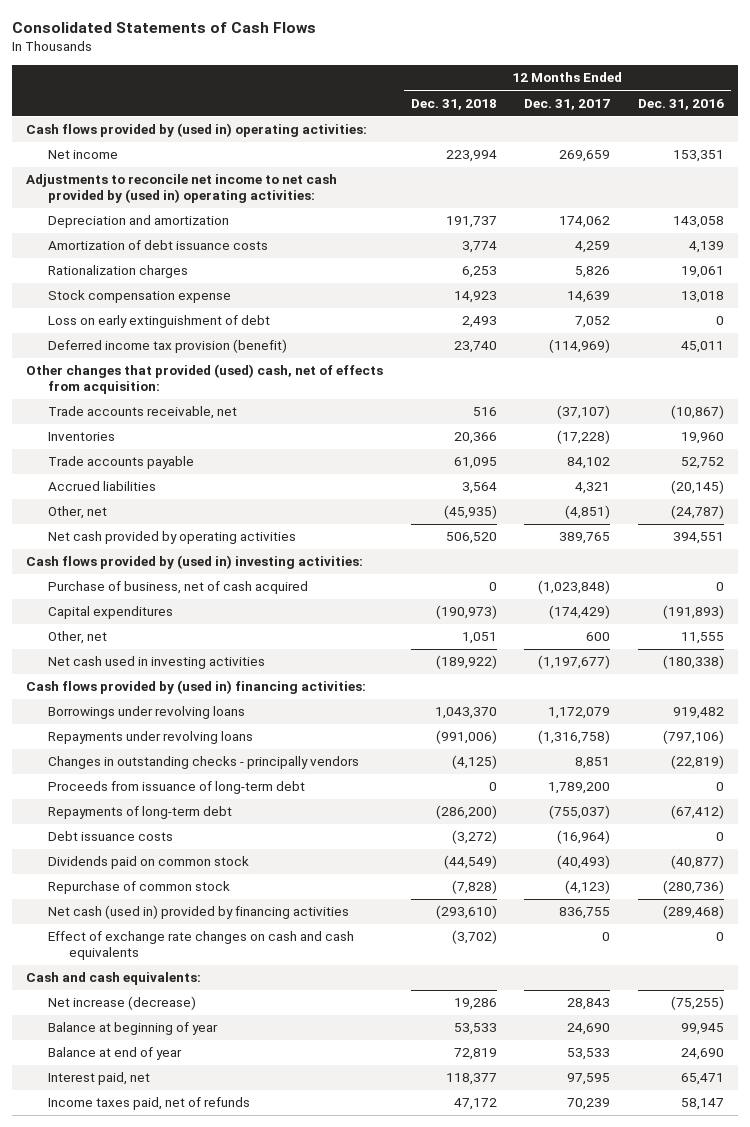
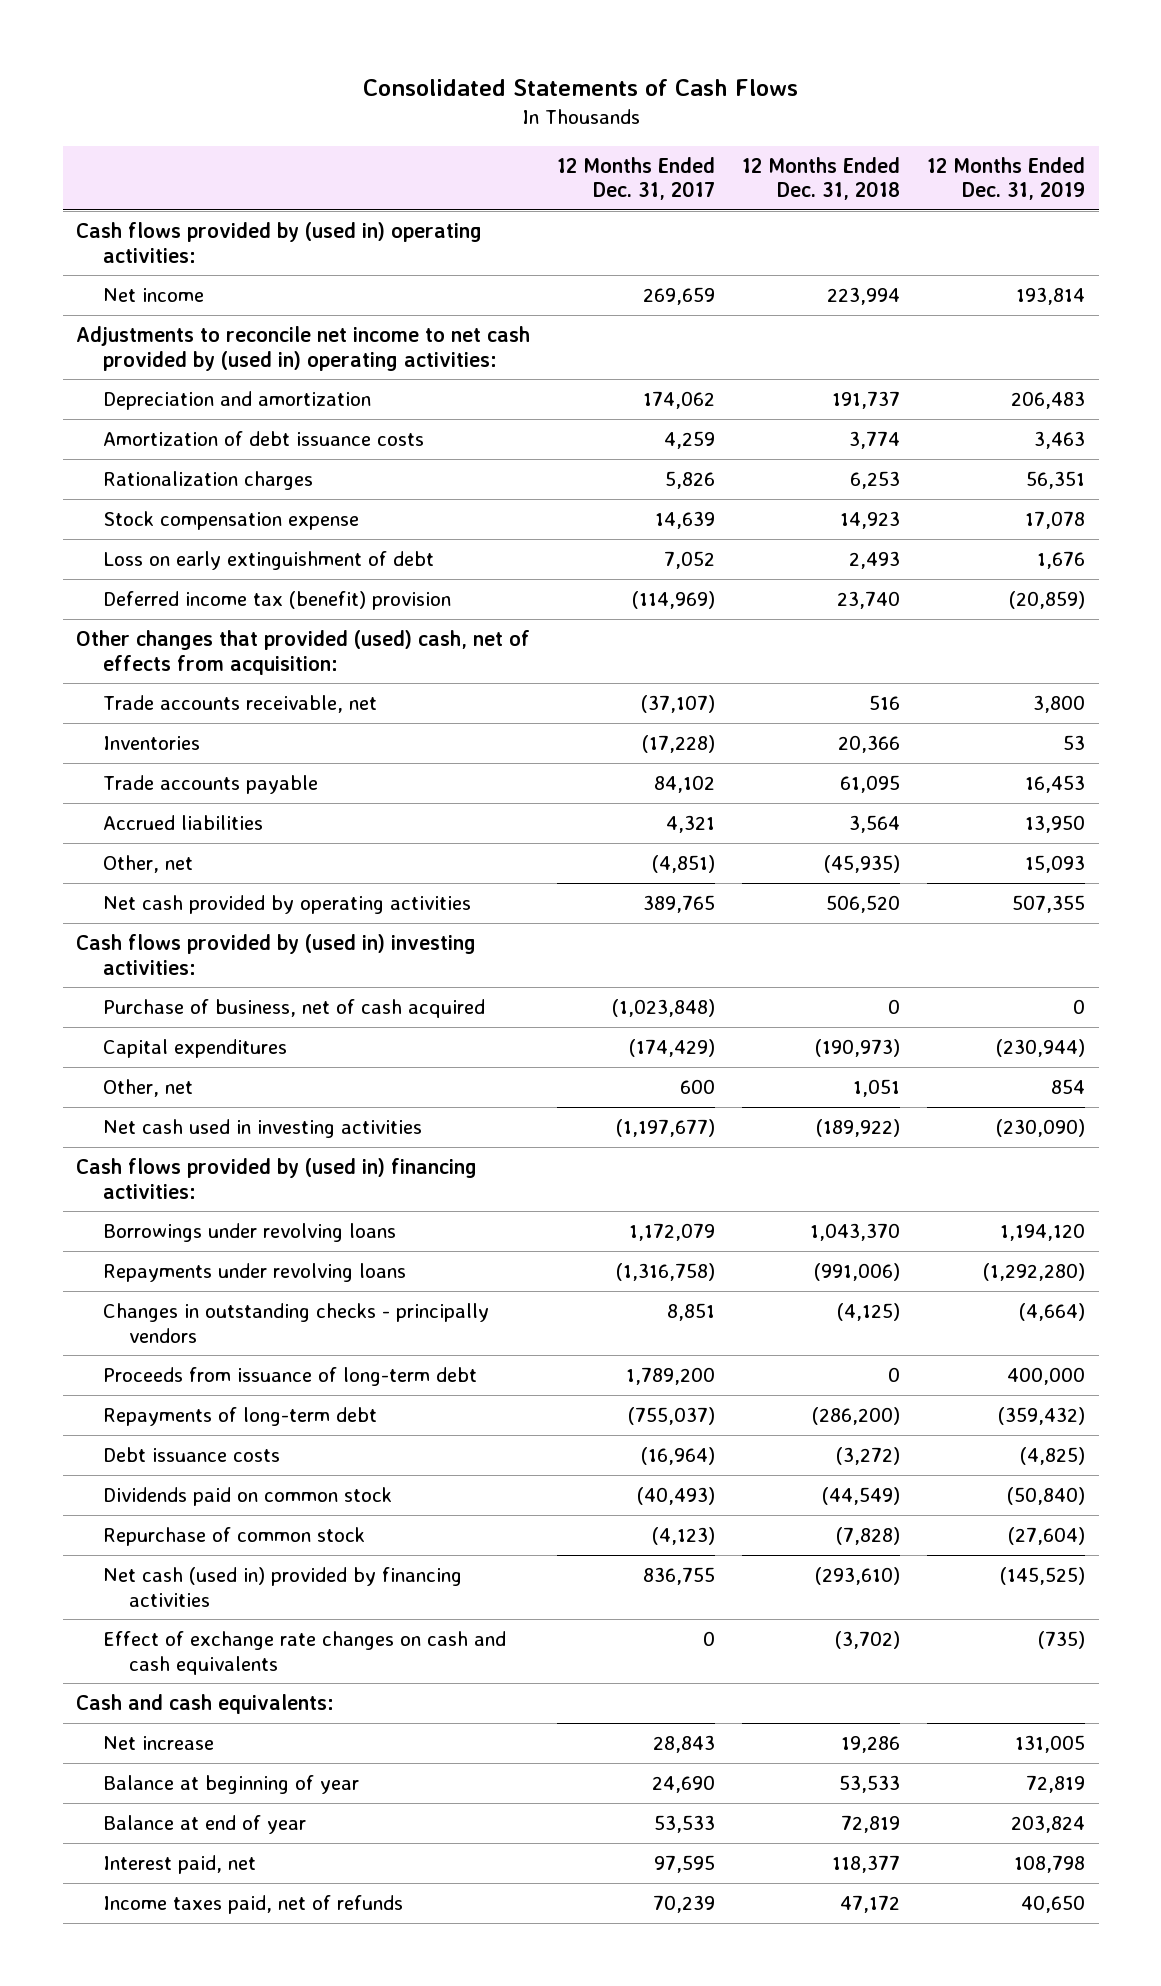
[637,98,724,110] Dec. 31, 2016 -> none
none -> [927,156,1086,201] 12 Months Ended Dec. 31, 2019
[47,339,287,354] Deferred income tax provision (benefit) -> [102,591,451,611] Deferred income tax (benefit) provision
[47,996,196,1011] Net increase (decrease) -> [102,1736,214,1751] Net increase

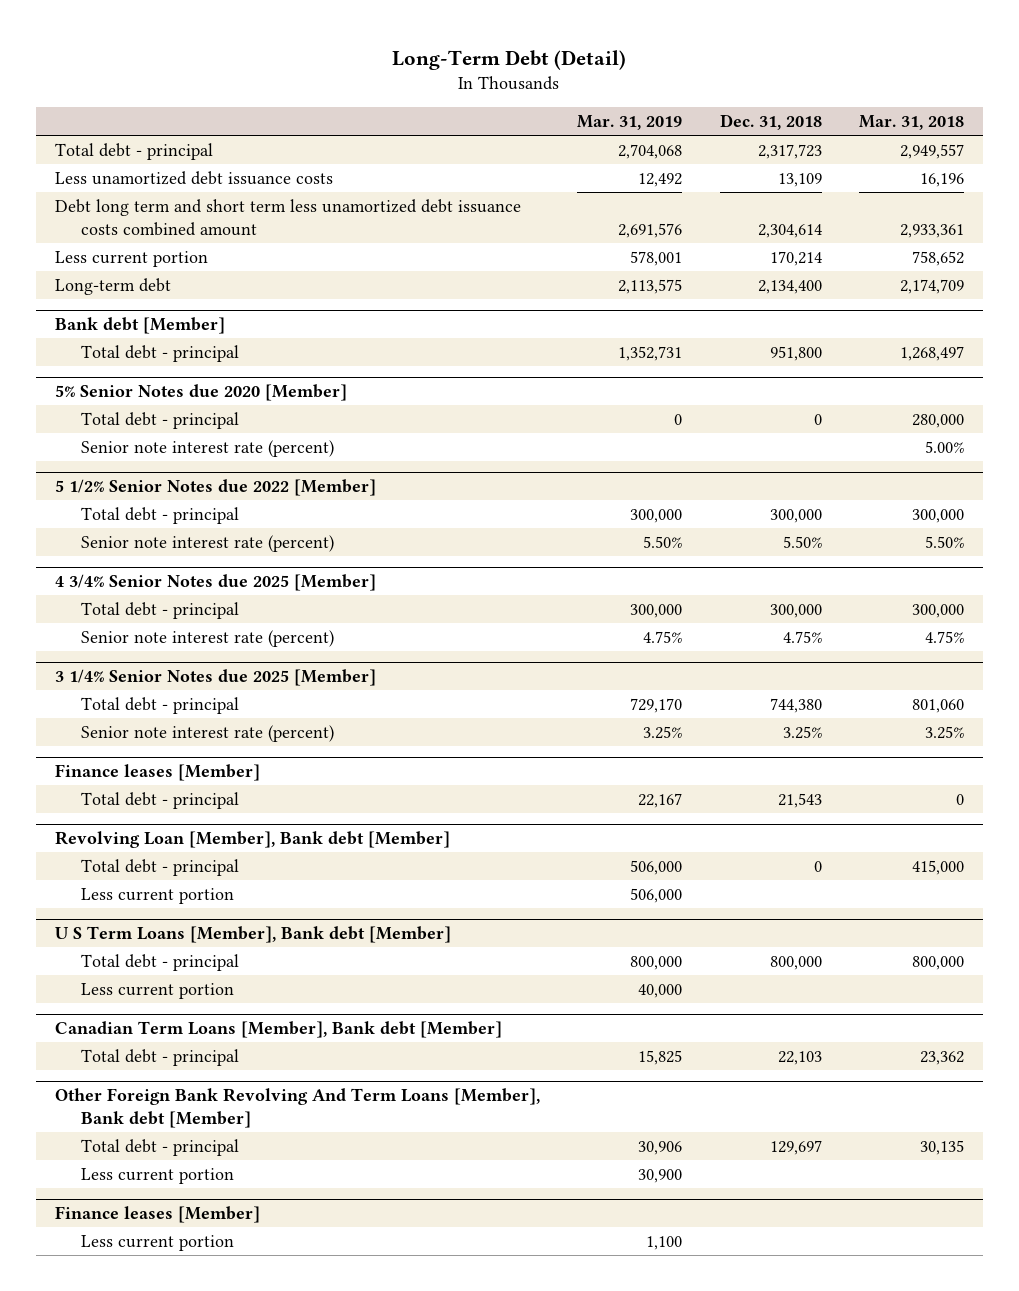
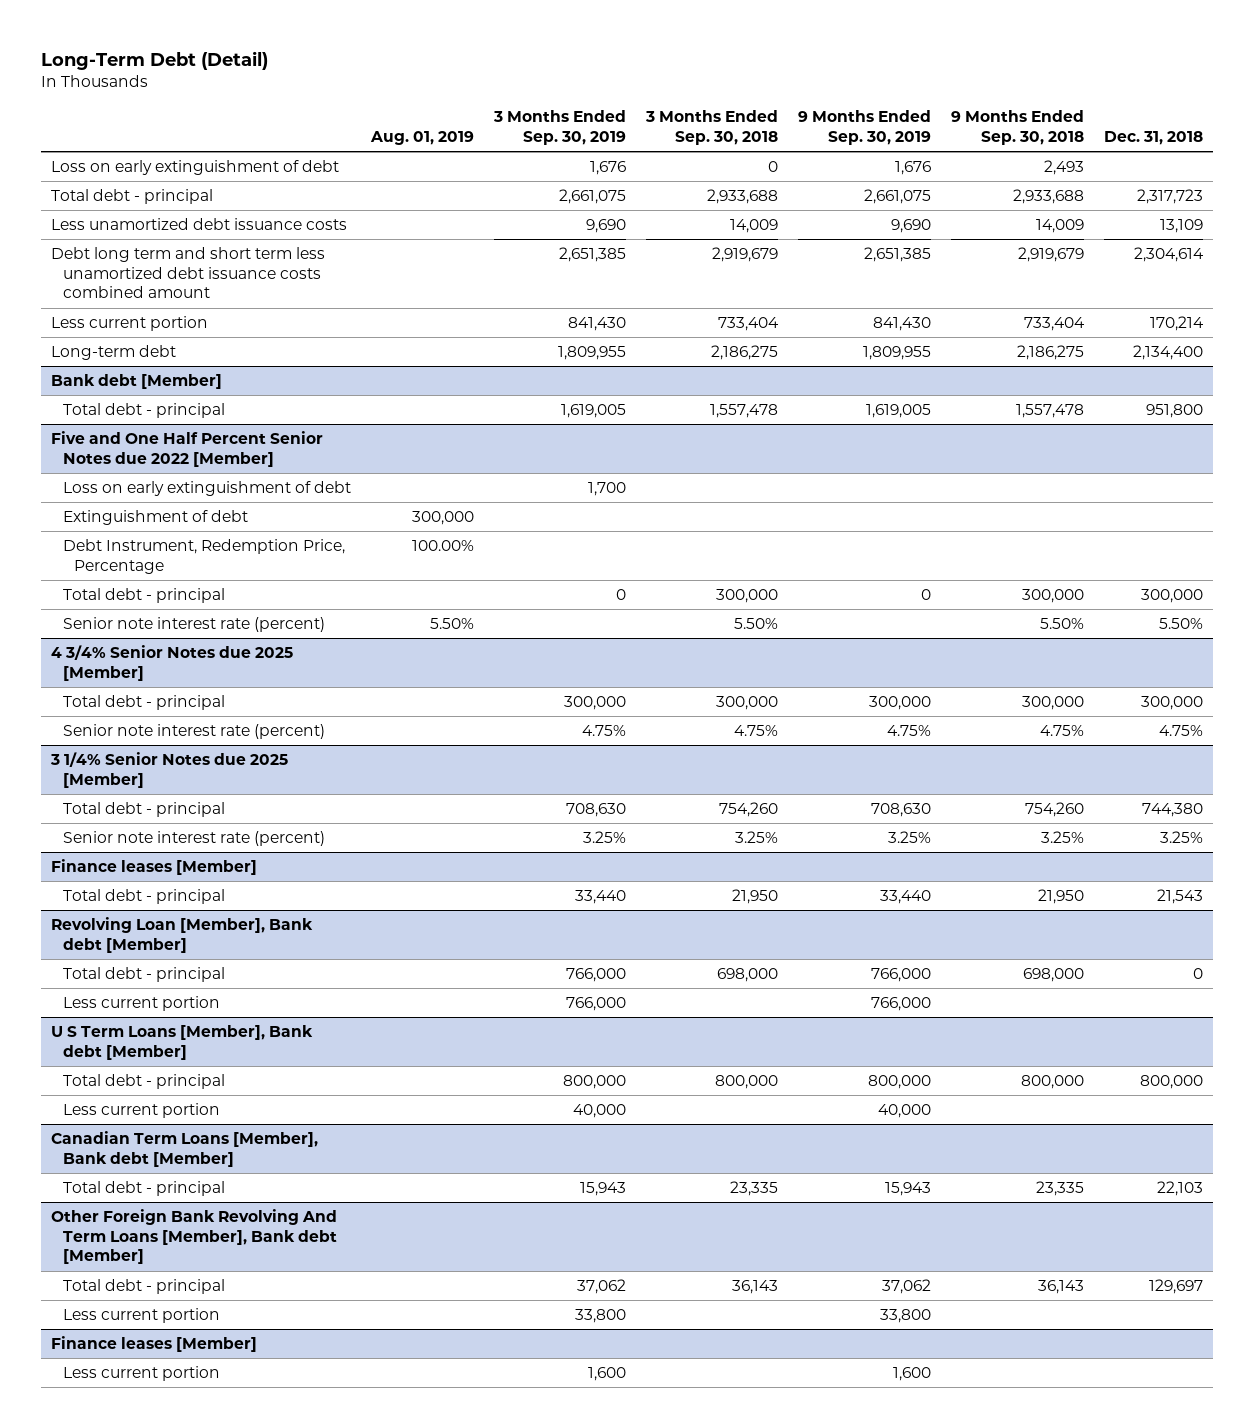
[577,115,683,131] Mar. 31, 2019 -> none
[858,115,964,131] Mar. 31, 2018 -> none
none -> [369,130,474,145] Aug. 01, 2019
none -> [492,110,626,145] 3 Months Ended Sep. 30, 2019
none -> [644,110,778,145] 3 Months Ended Sep. 30, 2018
none -> [797,110,931,145] 9 Months Ended Sep. 30, 2019
none -> [950,110,1084,145] 9 Months Ended Sep. 30, 2018
none -> [51,160,340,176] Loss on early extinguishment of debt
[54,384,347,402] 5% Senior Notes due 2020 [Member] -> none
[80,411,239,429] Total debt - principal -> none
[80,439,334,457] Senior note interest rate (percent) -> none
[54,479,376,497] 5 1/2% Senior Notes due 2022 [Member] -> [51,431,324,467] Five and One Half Percent Senior Notes due 2022 [Member]
none -> [62,481,351,497] Loss on early extinguishment of debt
none -> [62,510,248,526] Extinguishment of debt
none -> [62,539,345,574] Debt Instrument, Redemption Price, Percentage

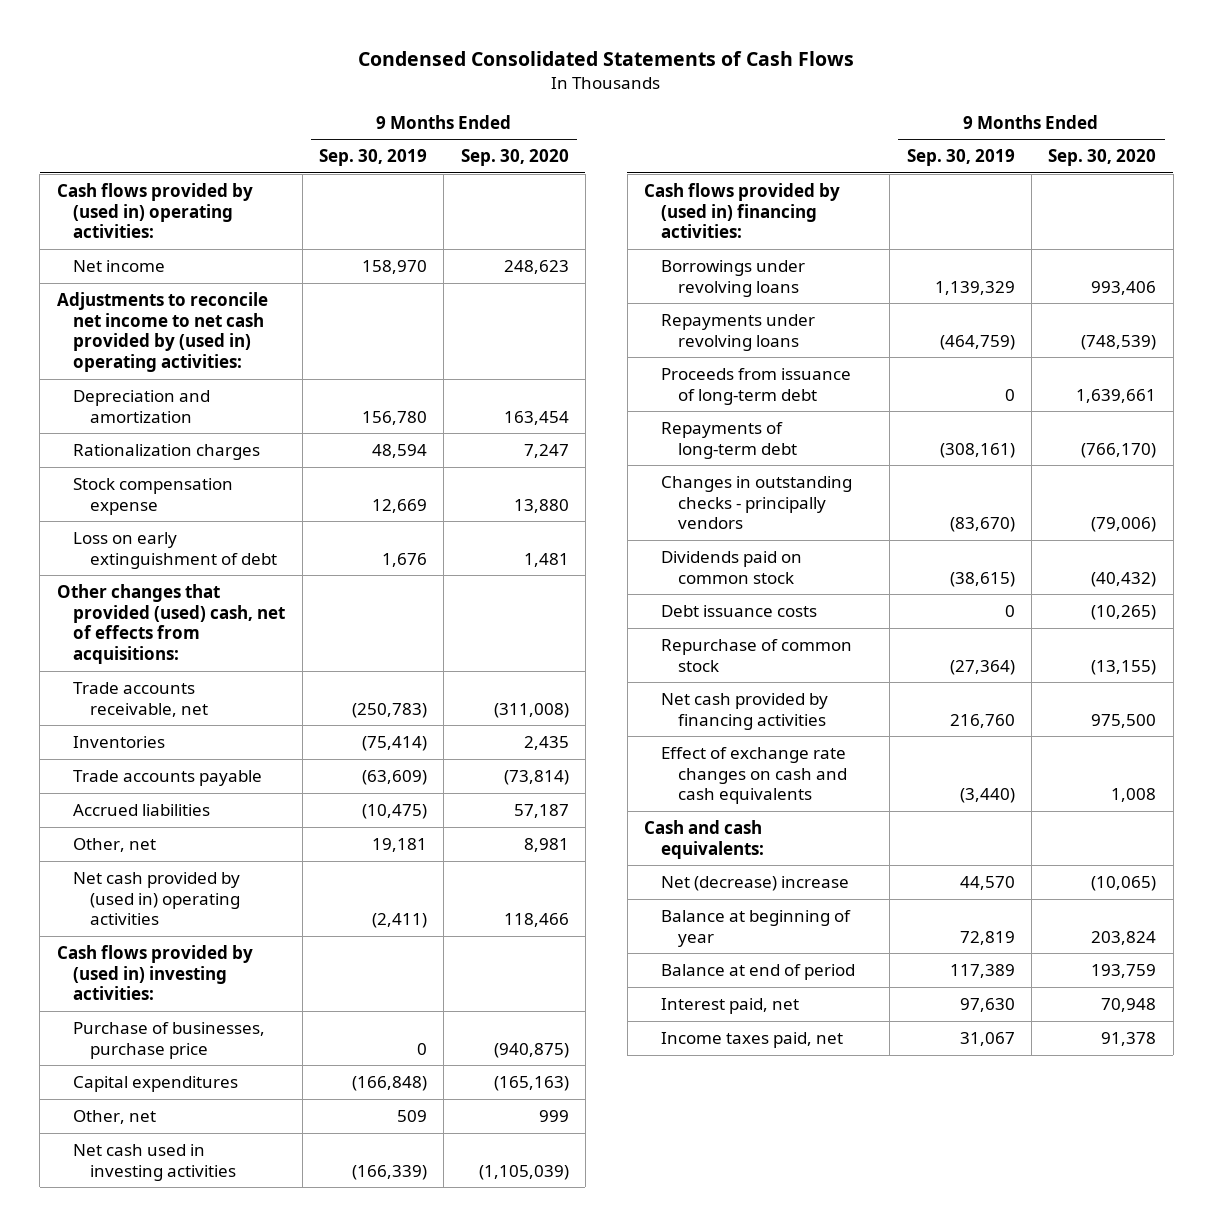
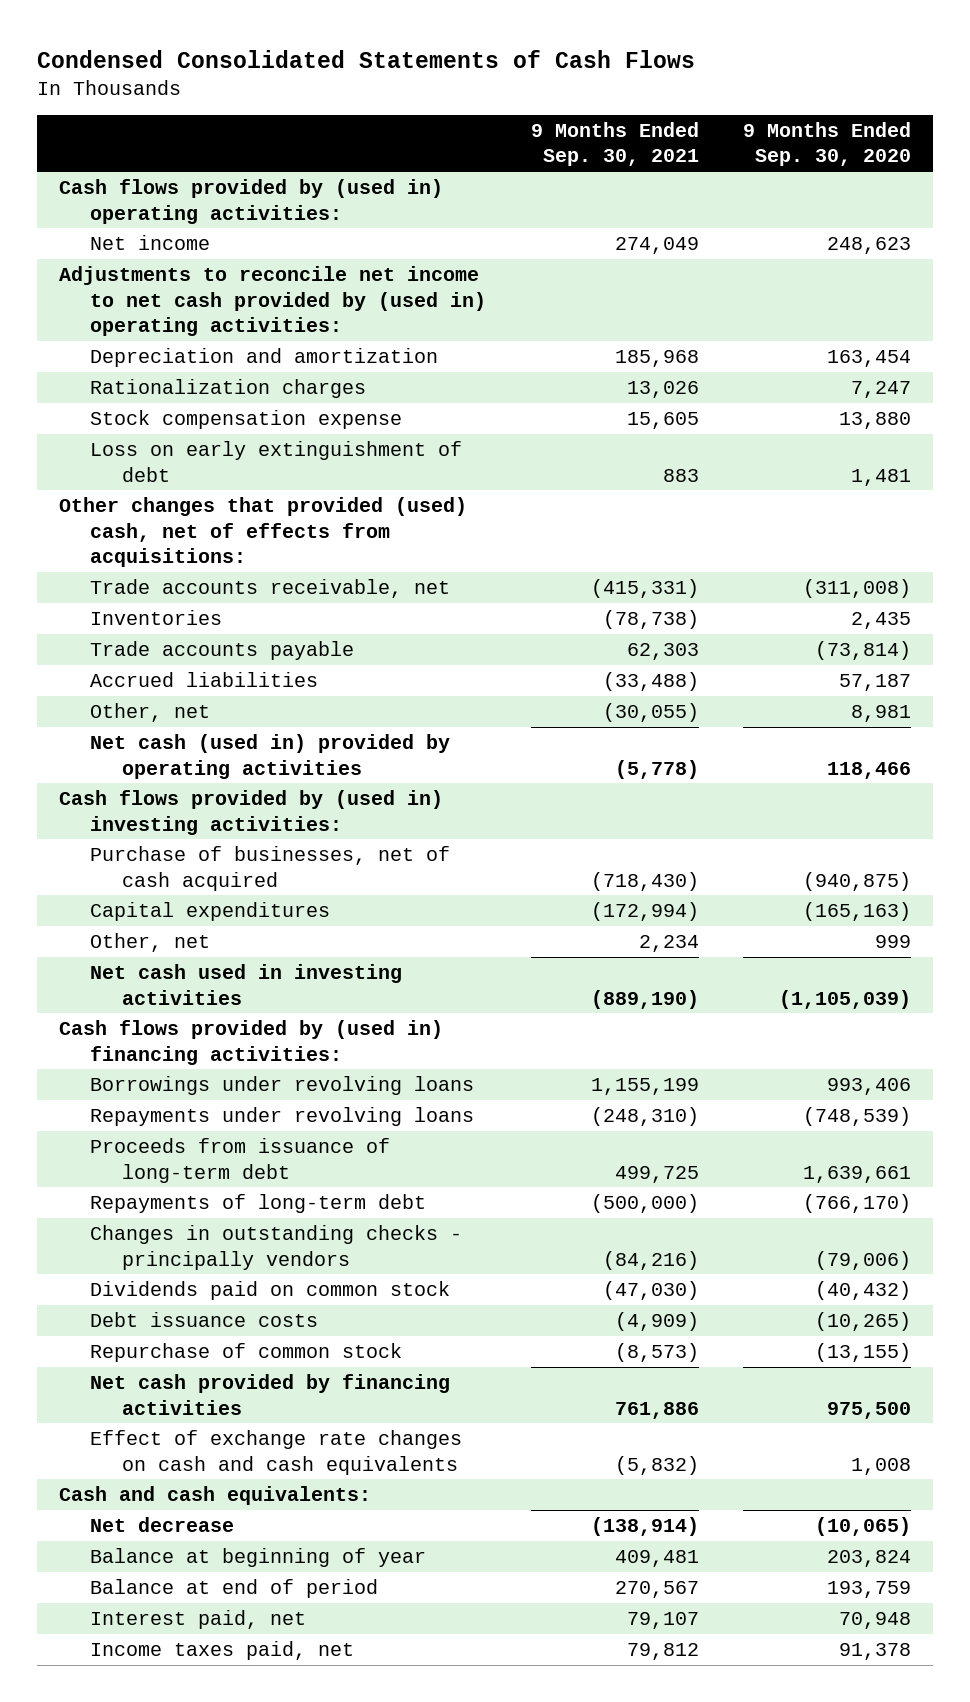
[318,149,427,167] Sep. 30, 2019 -> none
none -> [530,121,699,167] 9 Months Ended Sep. 30, 2021
[73,871,241,926] Net cash provided by (used in) operating activities -> [90,734,451,779] Net cash (used in) provided by operating activities
[73,1021,266,1059] Purchase of businesses, purchase price -> [90,846,451,891] Purchase of businesses, net of cash acquired
[661,875,850,891] Net (decrease) increase -> [90,1517,235,1533] Net decrease

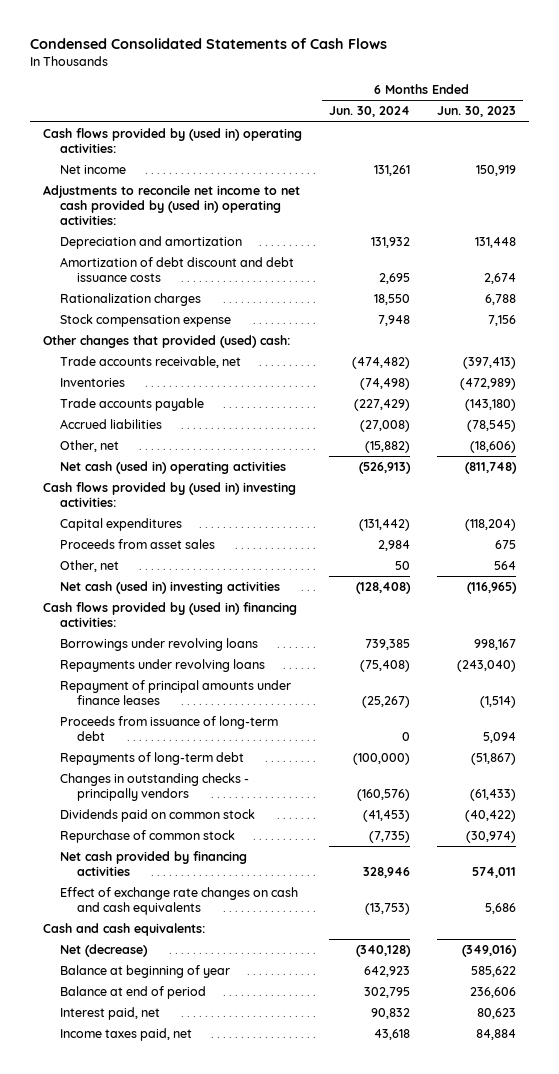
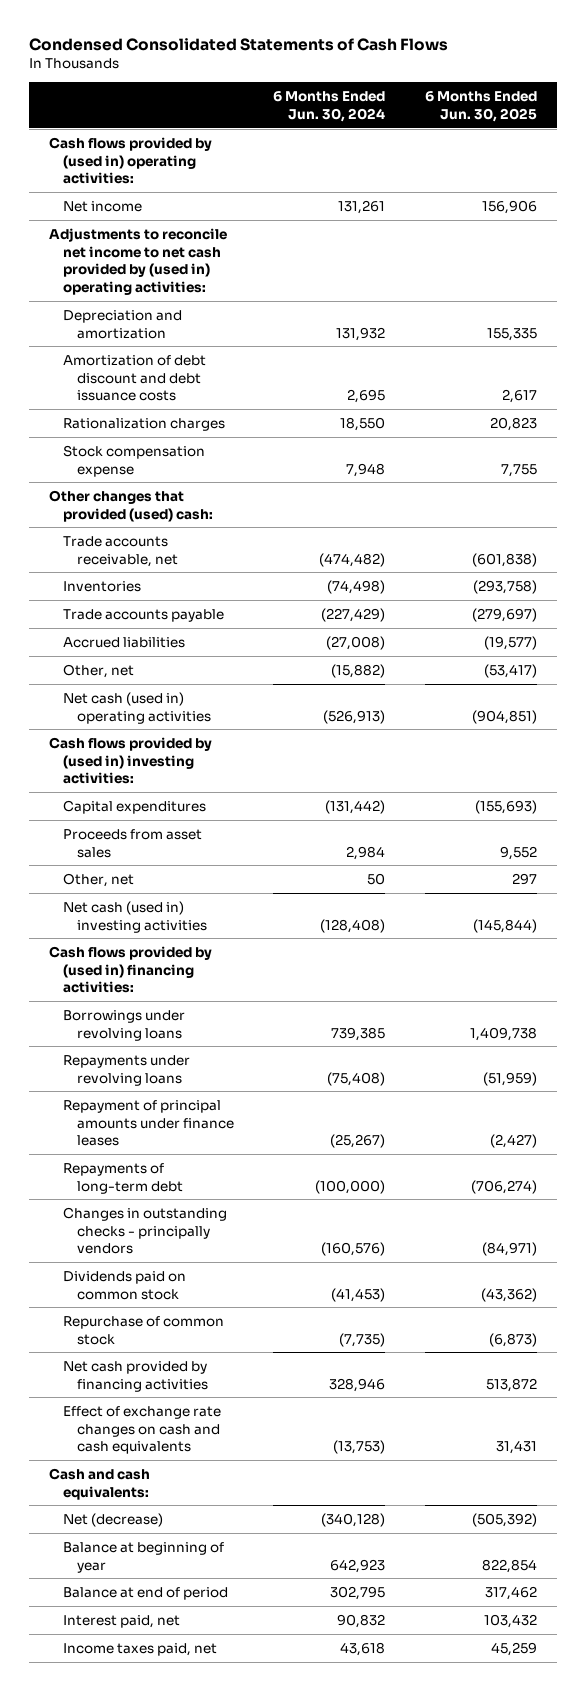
[436,106,516,118] Jun. 30, 2023 -> none
none -> [425,91,538,122] 6 Months Ended Jun. 30, 2025
[60,716,279,742] Proceeds from issuance of long-term debt -> none

